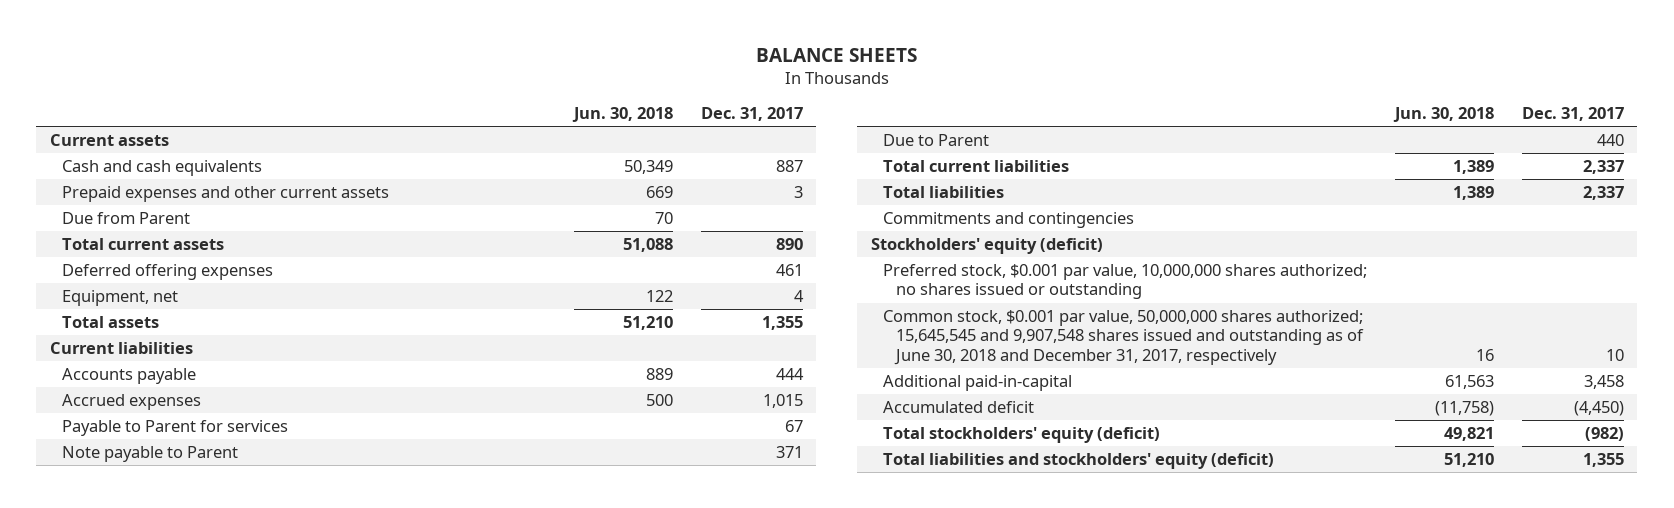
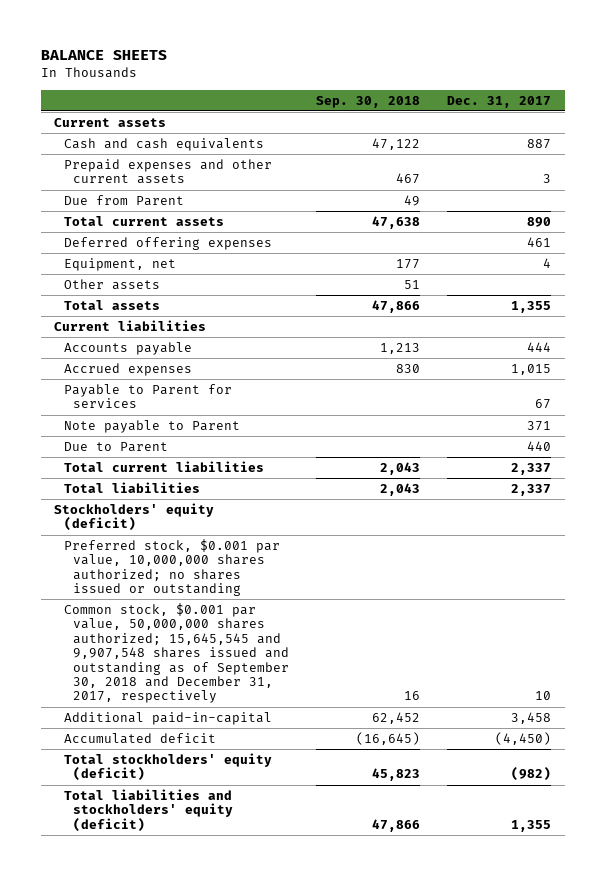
[571,106,673,122] Jun. 30, 2018 -> none
none -> [315,95,420,108] Sep. 30, 2018
none -> [63,278,160,290] Other assets
[883,211,1135,228] Commitments and contingencies -> none
[883,309,1364,366] Common stock, $0.001 par value, 50,000,000 shares authorized; 15,645,545 and 9,907,548 shares issued and outstanding as of June 30, 2018 and December 31, 2017, respectively -> [63,602,289,704] Common stock, $0.001 par value, 50,000,000 shares authorized; 15,645,545 and 9,907,548 shares issued and outstanding as of September 30, 2018 and December 31, 2017, respectively

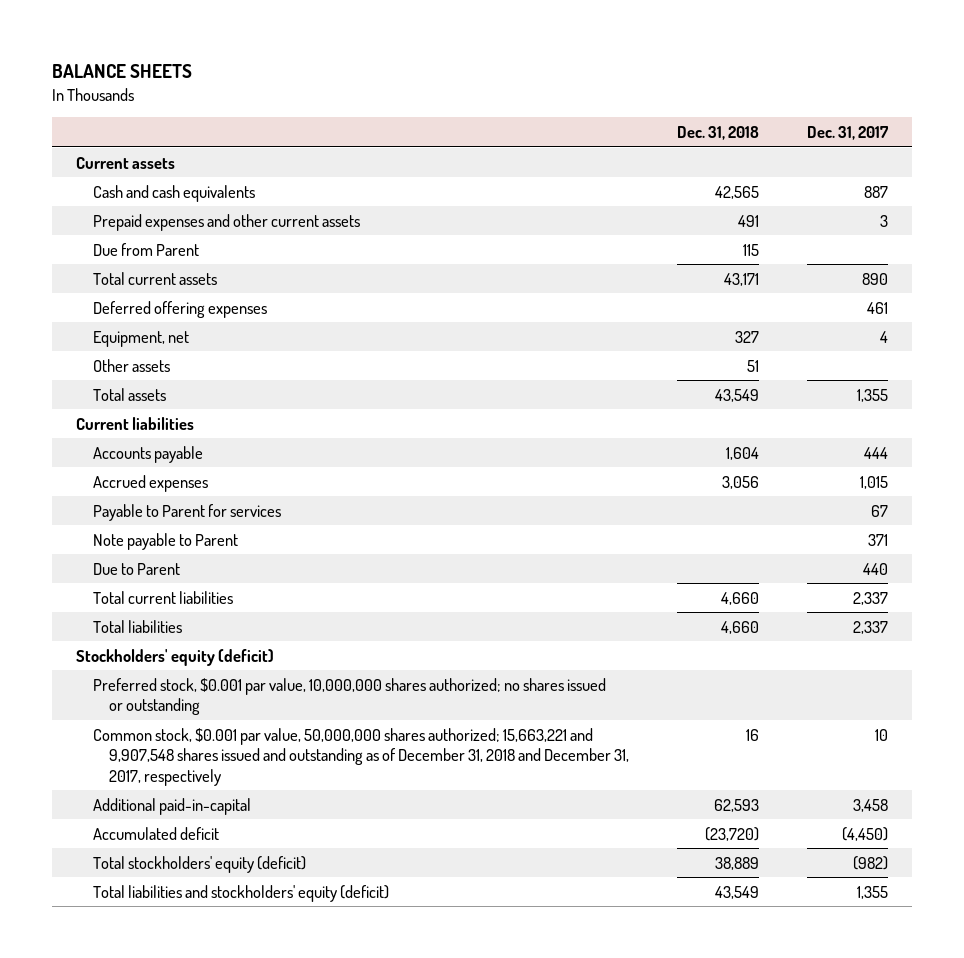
[315,95,420,108] Sep. 30, 2018 -> none
none -> [677,126,760,141] Dec. 31, 2018
[63,602,289,704] Common stock, $0.001 par value, 50,000,000 shares authorized; 15,645,545 and 9,907,548 shares issued and outstanding as of September 30, 2018 and December 31, 2017, respectively -> [92,727,630,786] Common stock, $0.001 par value, 50,000,000 shares authorized; 15,663,221 and 9,907,548 shares issued and outstanding as of December 31, 2018 and December 31, 2017, respectively

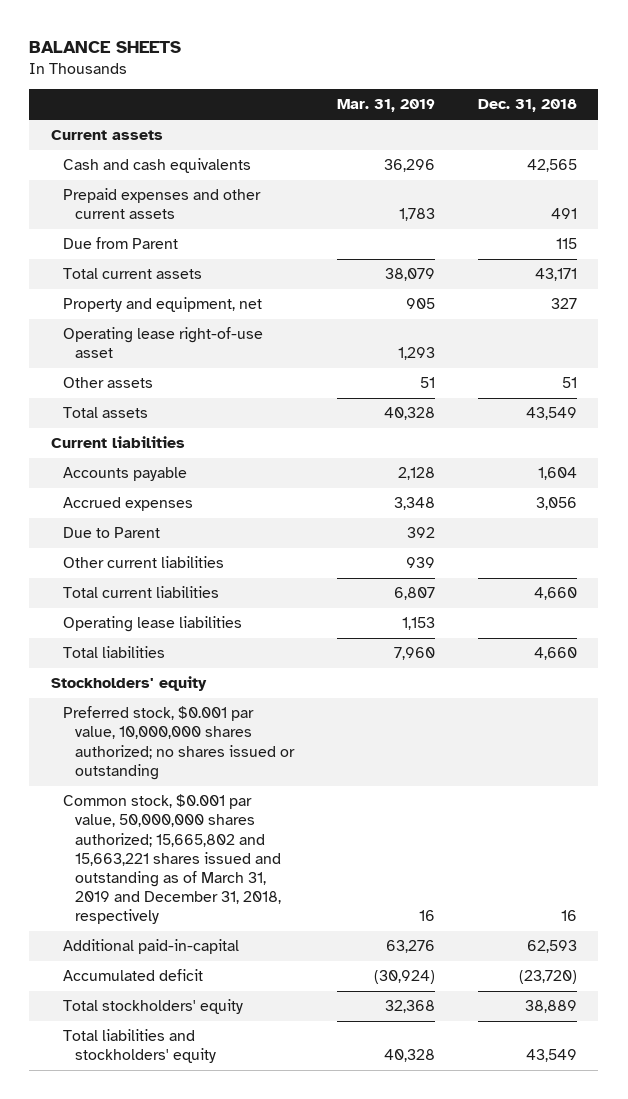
[806,126,889,141] Dec. 31, 2017 -> none
none -> [337,99,436,113] Mar. 31, 2019
[92,300,267,318] Deferred offering expenses -> none
[92,330,189,347] Equipment, net -> [62,297,262,313] Property and equipment, net
none -> [62,327,263,359] Operating lease right-of-use asset
[92,503,281,521] Payable to Parent for services -> none
[92,532,238,550] Note payable to Parent -> none
none -> [62,556,224,569] Other current liabilities
none -> [62,616,242,633] Operating lease liabilities
[76,648,275,666] Stockholders' equity (deficit) -> [50,676,207,692] Stockholders' equity
[92,727,630,786] Common stock, $0.001 par value, 50,000,000 shares authorized; 15,663,221 and 9,907,548 shares issued and outstanding as of December 31, 2018 and December 31, 2017, respectively -> [62,794,282,925] Common stock, $0.001 par value, 50,000,000 shares authorized; 15,665,802 and 15,663,221 shares issued and outstanding as of March 31, 2019 and December 31, 2018, respectively
[92,855,306,873] Total stockholders' equity (deficit) -> [62,999,243,1015] Total stockholders' equity
[92,884,389,902] Total liabilities and stockholders' equity (deficit) -> [62,1029,217,1064] Total liabilities and stockholders' equity

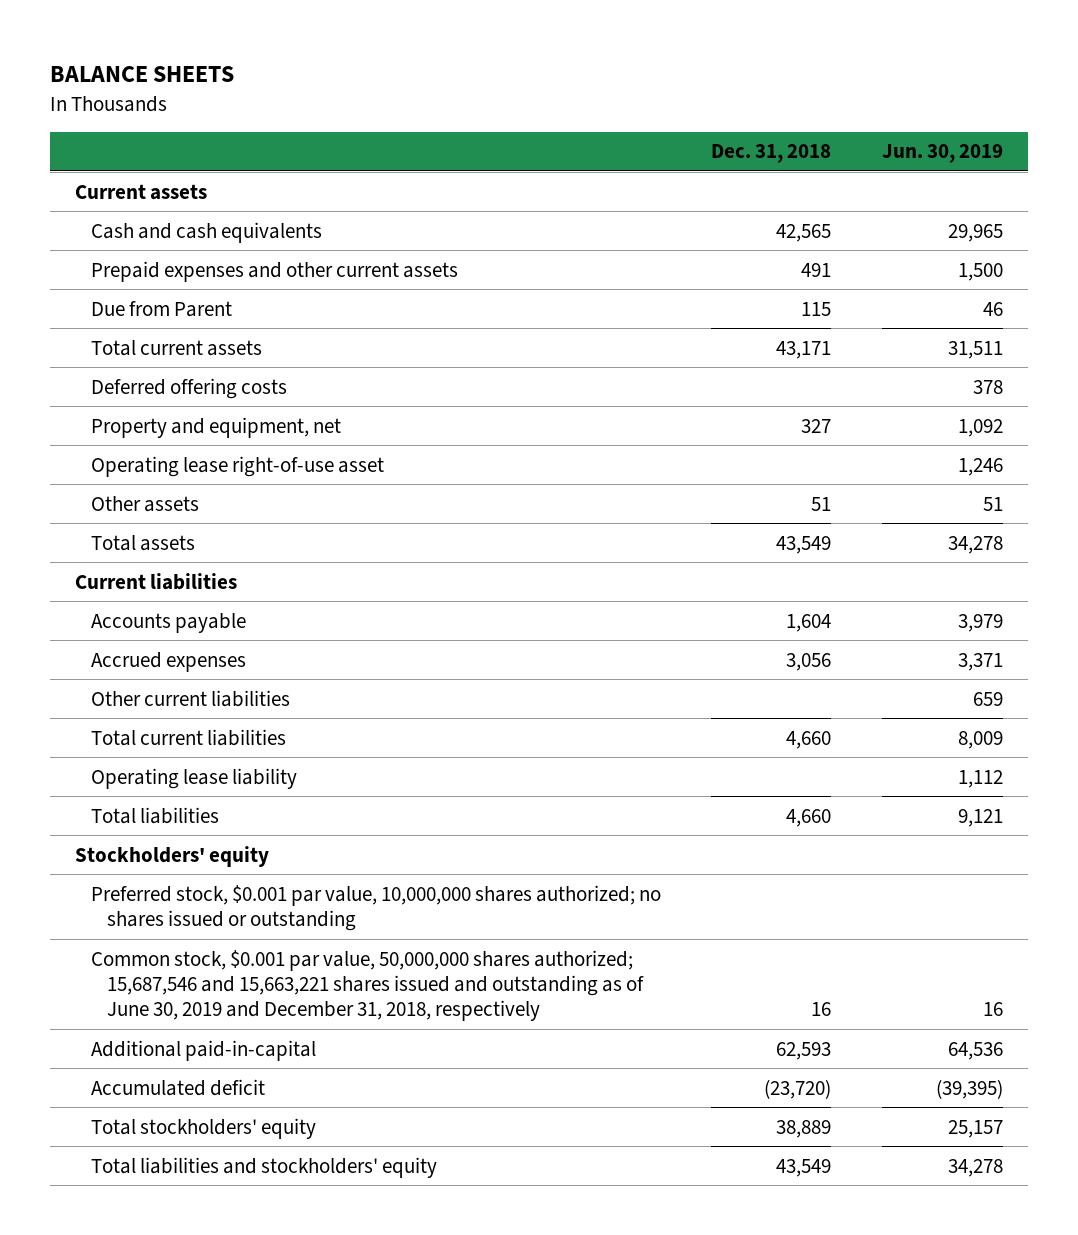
[337,99,436,113] Mar. 31, 2019 -> none
none -> [881,144,1003,164] Jun. 30, 2019
none -> [91,377,288,399] Deferred offering costs
[62,527,160,539] Due to Parent -> none
[62,616,242,633] Operating lease liabilities -> [91,767,298,789] Operating lease liability
[62,794,282,925] Common stock, $0.001 par value, 50,000,000 shares authorized; 15,665,802 and 15,663,221 shares issued and outstanding as of March 31, 2019 and December 31, 2018, respectively -> [91,949,644,1021] Common stock, $0.001 par value, 50,000,000 shares authorized; 15,687,546 and 15,663,221 shares issued and outstanding as of June 30, 2019 and December 31, 2018, respectively

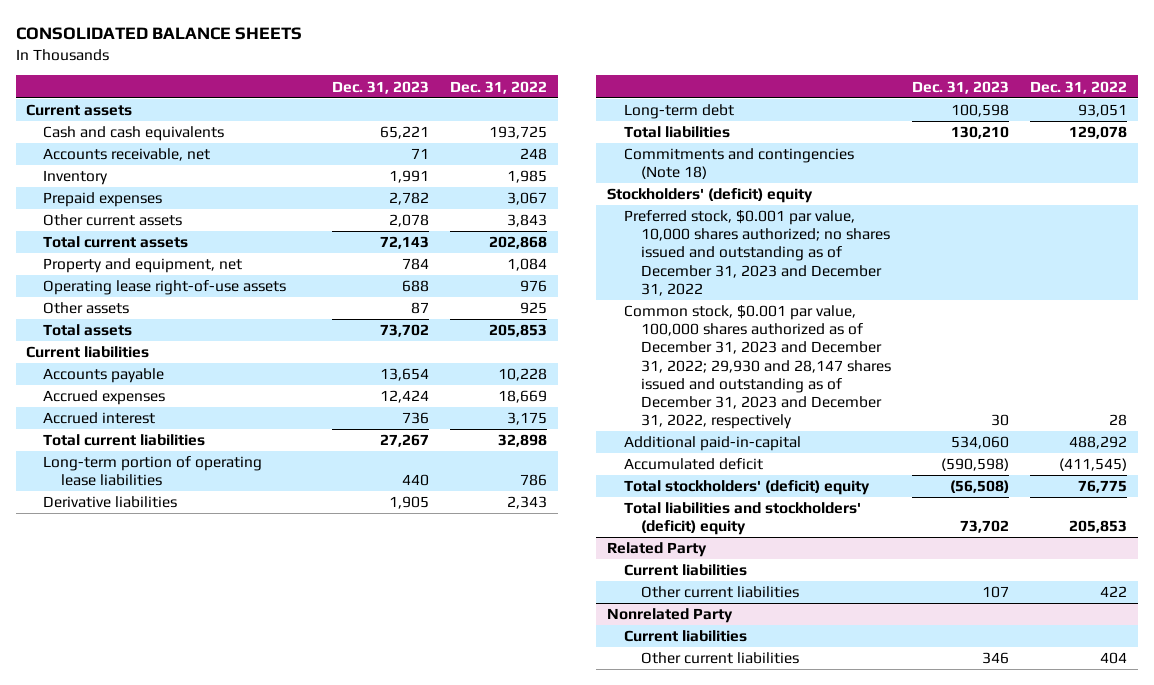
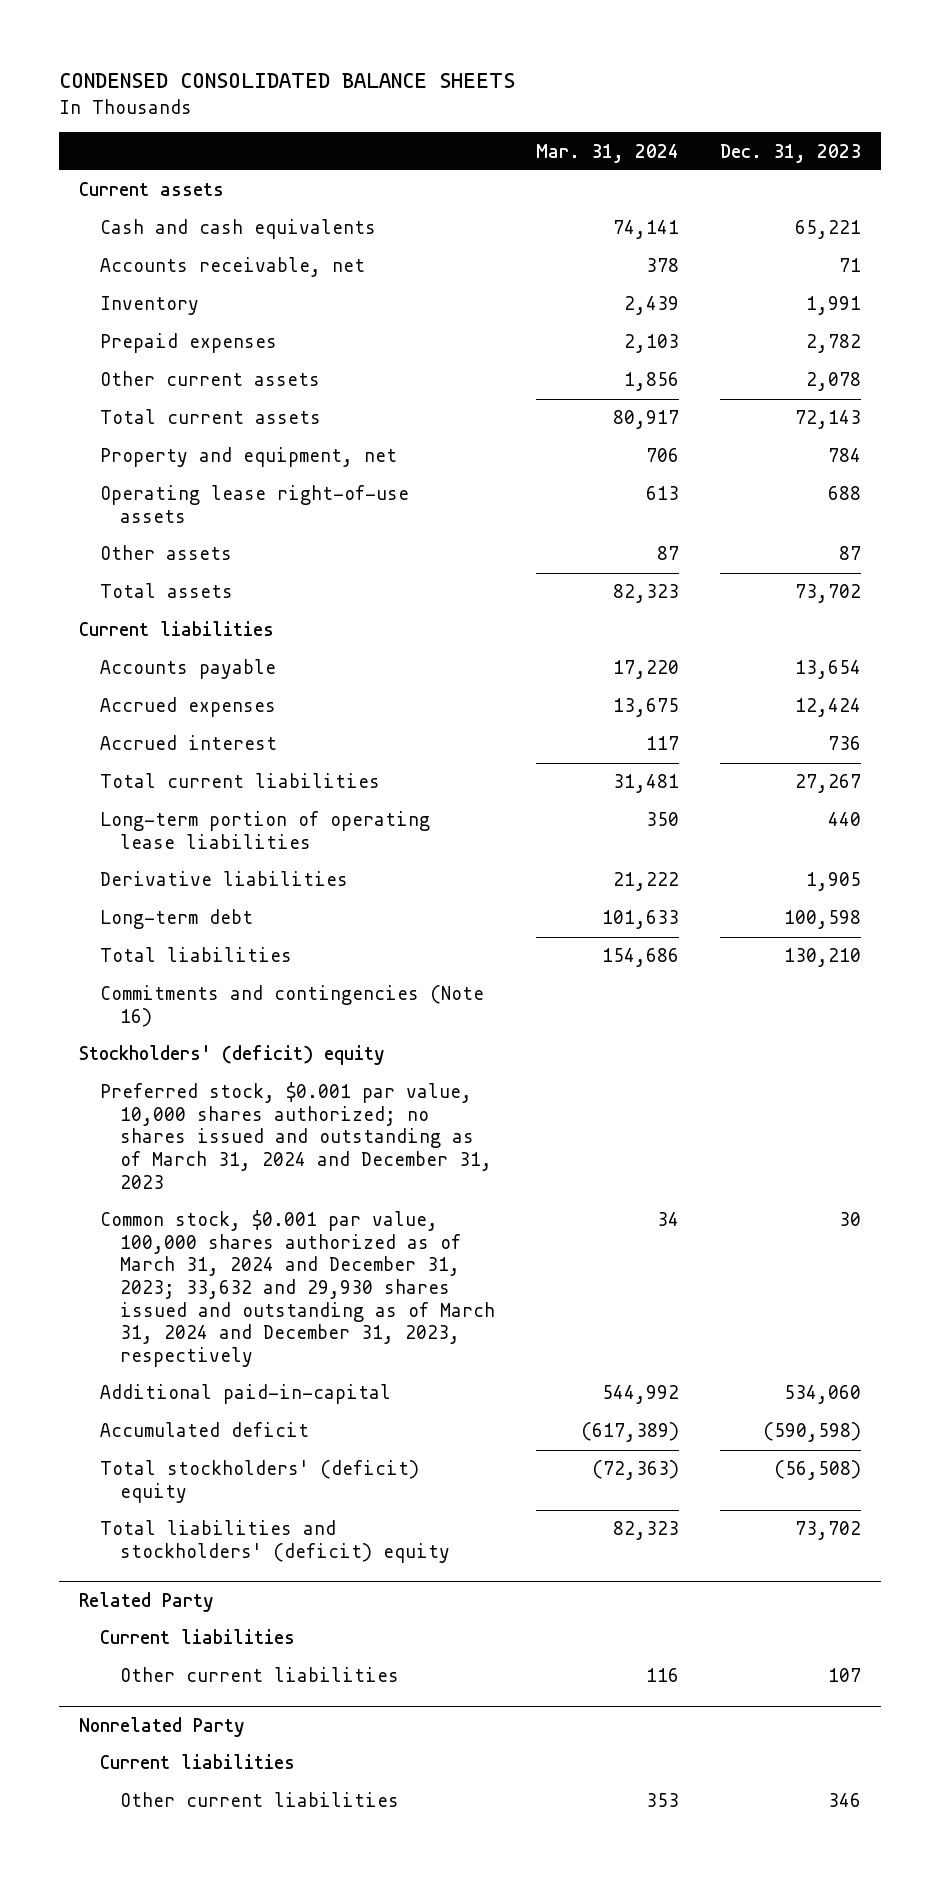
[15,27,302,41] CONSOLIDATED BALANCE SHEETS -> [59,73,516,89] CONDENSED CONSOLIDATED BALANCE SHEETS
[450,80,548,94] Dec. 31, 2022 -> none
none -> [535,143,679,163] Mar. 31, 2024
[623,148,854,180] Commitments and contingencies (Note 18) -> [99,985,484,1027] Commitments and contingencies (Note 16)
[623,210,891,296] Preferred stock, $0.001 par value, 10,000 shares authorized; no shares issued and outstanding as of December 31, 2023 and December 31, 2022 -> [99,1082,493,1189] Preferred stock, $0.001 par value, 10,000 shares authorized; no shares issued and outstanding as of March 31, 2024 and December 31, 2023
[623,305,892,429] Common stock, $0.001 par value, 100,000 shares authorized as of December 31, 2023 and December 31, 2022; 29,930 and 28,147 shares issued and outstanding as of December 31, 2023 and December 31, 2022, respectively -> [99,1210,496,1367] Common stock, $0.001 par value, 100,000 shares authorized as of March 31, 2024 and December 31, 2023; 33,632 and 29,930 shares issued and outstanding as of March 31, 2024 and December 31, 2023, respectively

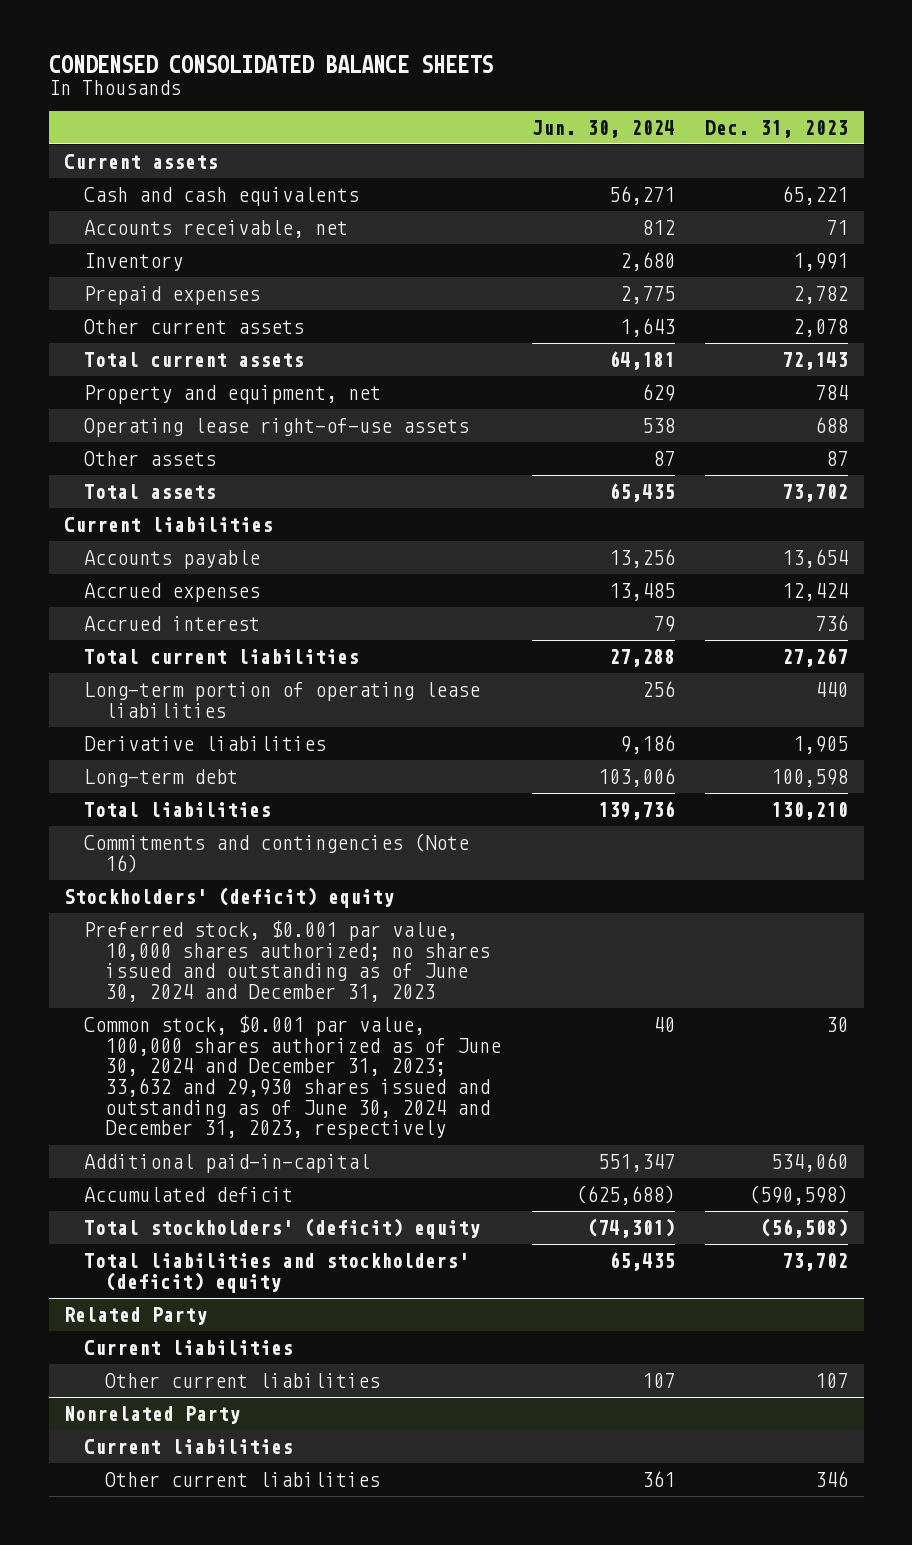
[535,143,679,163] Mar. 31, 2024 -> none
none -> [531,119,675,138] Jun. 30, 2024
[99,1082,493,1189] Preferred stock, $0.001 par value, 10,000 shares authorized; no shares issued and outstanding as of March 31, 2024 and December 31, 2023 -> [84,919,490,1002] Preferred stock, $0.001 par value, 10,000 shares authorized; no shares issued and outstanding as of June 30, 2024 and December 31, 2023
[99,1210,496,1367] Common stock, $0.001 par value, 100,000 shares authorized as of March 31, 2024 and December 31, 2023; 33,632 and 29,930 shares issued and outstanding as of March 31, 2024 and December 31, 2023, respectively -> [84,1014,501,1140] Common stock, $0.001 par value, 100,000 shares authorized as of June 30, 2024 and December 31, 2023; 33,632 and 29,930 shares issued and outstanding as of June 30, 2024 and December 31, 2023, respectively

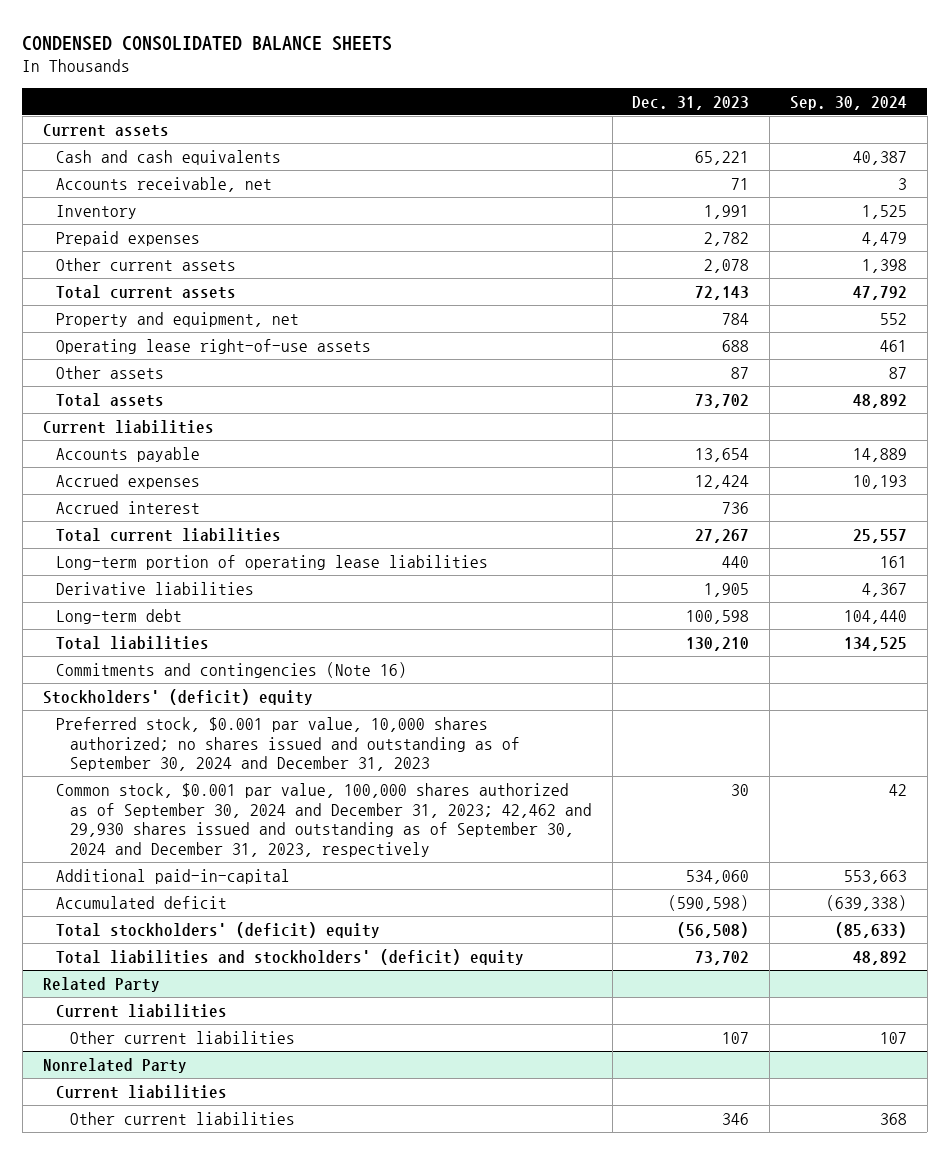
[531,119,675,138] Jun. 30, 2024 -> none
none -> [789,96,907,111] Sep. 30, 2024
[84,919,490,1002] Preferred stock, $0.001 par value, 10,000 shares authorized; no shares issued and outstanding as of June 30, 2024 and December 31, 2023 -> [56,716,521,772] Preferred stock, $0.001 par value, 10,000 shares authorized; no shares issued and outstanding as of September 30, 2024 and December 31, 2023
[84,1014,501,1140] Common stock, $0.001 par value, 100,000 shares authorized as of June 30, 2024 and December 31, 2023; 33,632 and 29,930 shares issued and outstanding as of June 30, 2024 and December 31, 2023, respectively -> [56,782,593,858] Common stock, $0.001 par value, 100,000 shares authorized as of September 30, 2024 and December 31, 2023; 42,462 and 29,930 shares issued and outstanding as of September 30, 2024 and December 31, 2023, respectively

